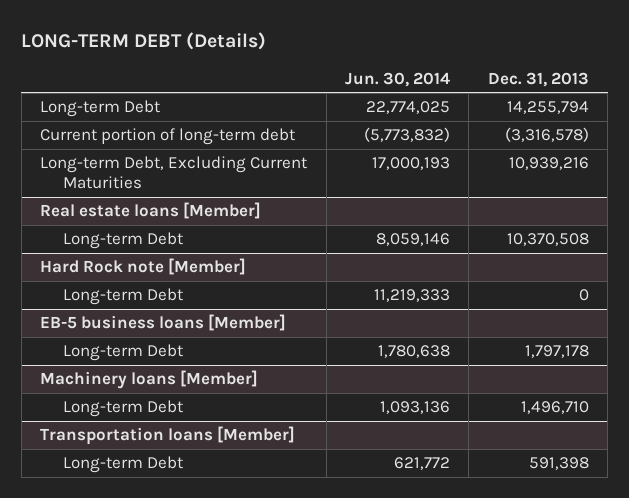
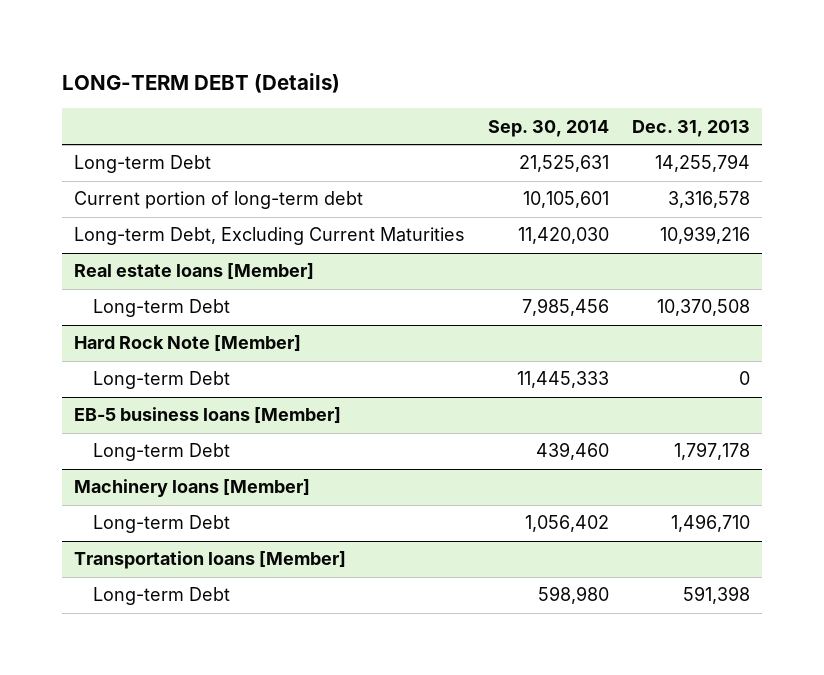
[344,71,450,87] Jun. 30, 2014 -> none
none -> [488,119,610,137] Sep. 30, 2014
[504,127,589,143] (3,316,578) -> [668,191,751,209] 3,316,578
[40,258,247,276] Hard Rock note [Member] -> [74,335,302,353] Hard Rock Note [Member]

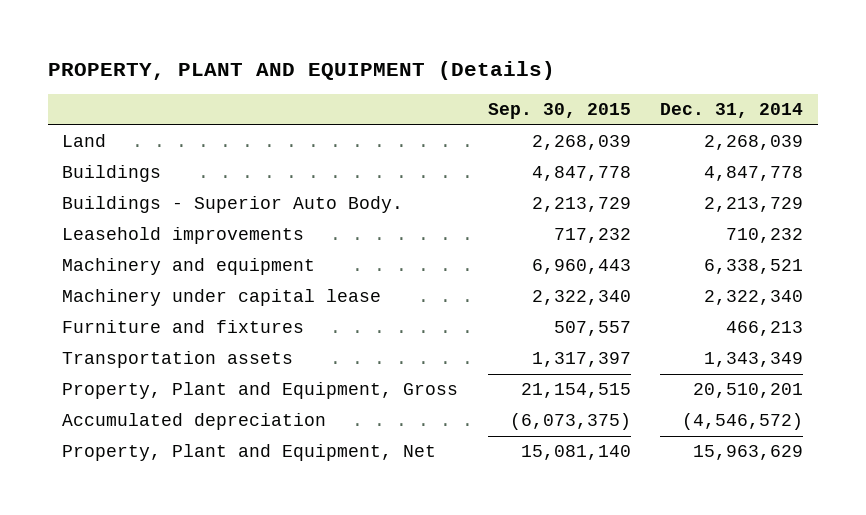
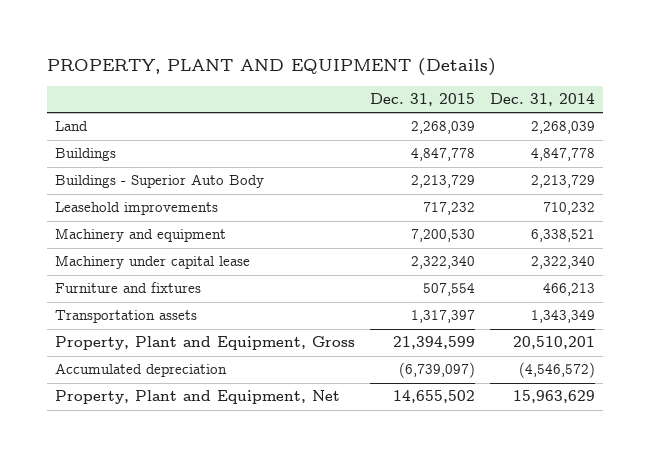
[487,103,631,120] Sep. 30, 2015 -> none
none -> [369,93,475,107] Dec. 31, 2015
[62,196,404,214] Buildings - Superior Auto Body. -> [54,174,264,189] Buildings - Superior Auto Body

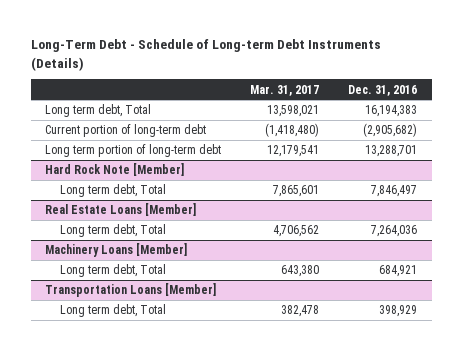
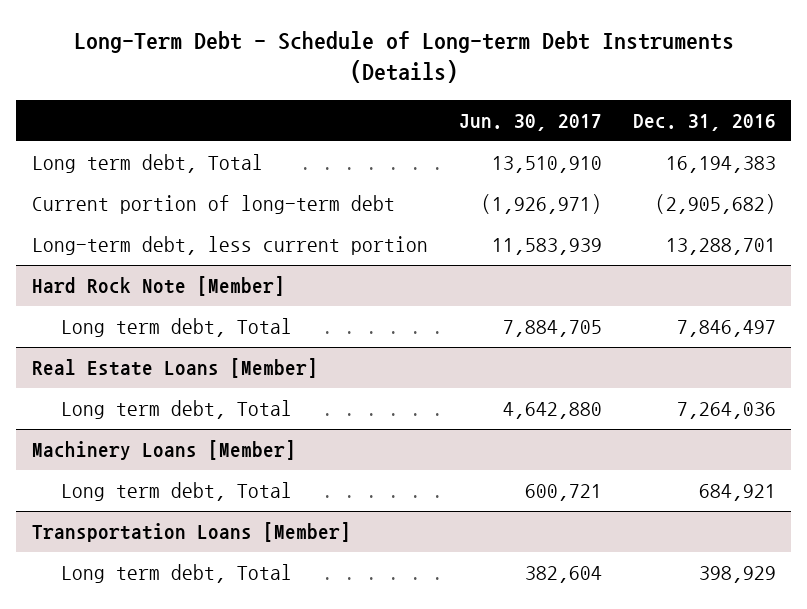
[250,84,320,96] Mar. 31, 2017 -> none
none -> [458,113,602,131] Jun. 30, 2017
[45,144,222,158] Long term portion of long-term debt -> [31,235,428,255] Long-term debt, less current portion

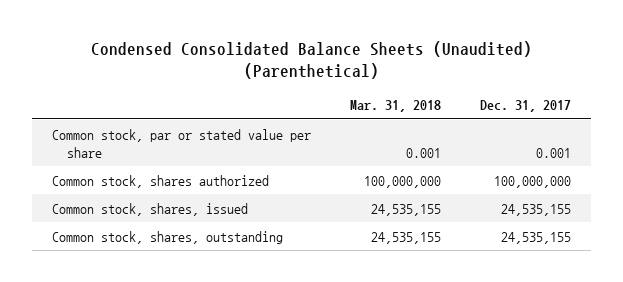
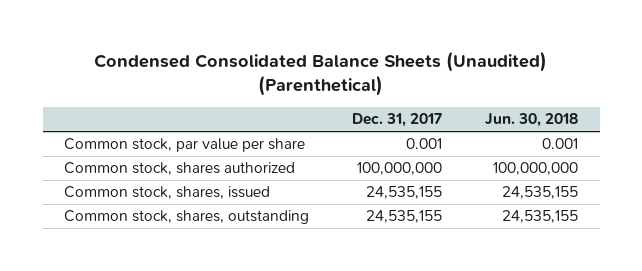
[350,100,442,113] Mar. 31, 2018 -> none
none -> [485,113,579,128] Jun. 30, 2018
[51,128,311,159] Common stock, par or stated value per share -> [64,138,306,153] Common stock, par value per share

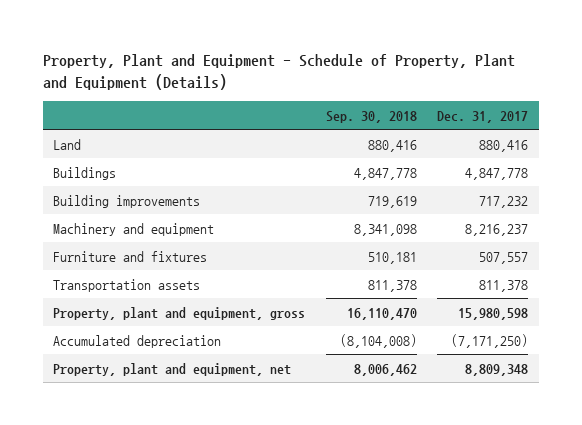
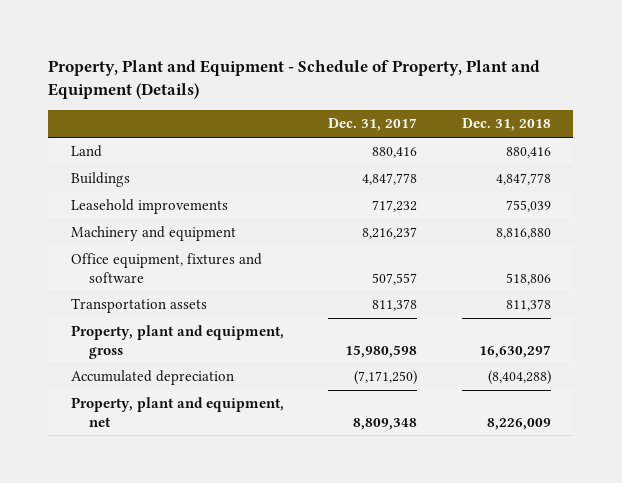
[325,110,417,123] Sep. 30, 2018 -> none
none -> [462,118,552,132] Dec. 31, 2018
[53,194,201,208] Building improvements -> [70,199,228,215] Leasehold improvements
[53,250,208,262] Furniture and fixtures -> [70,253,262,283] Office equipment, fixtures and software

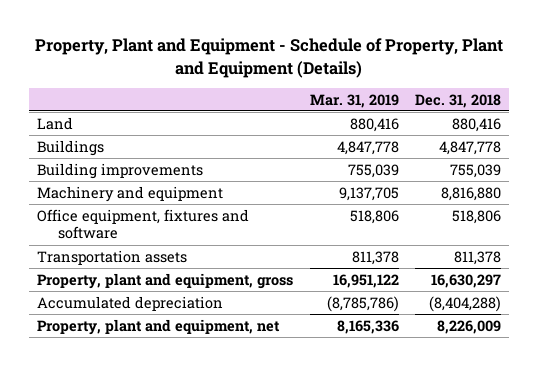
[328,118,418,132] Dec. 31, 2017 -> none
none -> [309,93,399,108] Mar. 31, 2019
[70,199,228,215] Leasehold improvements -> [37,162,204,179] Building improvements

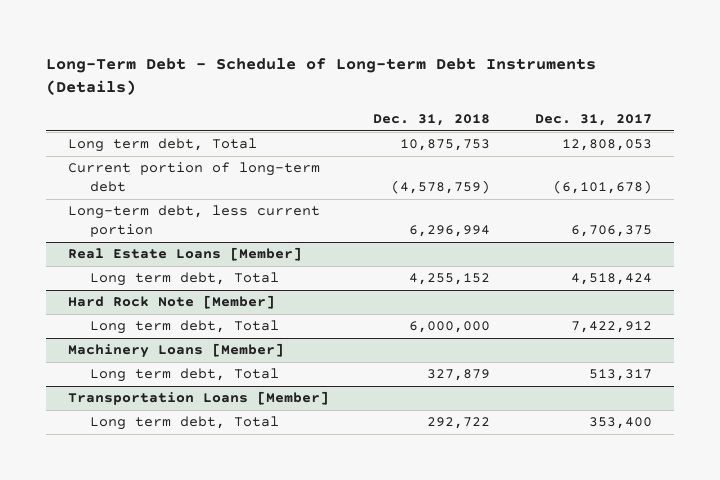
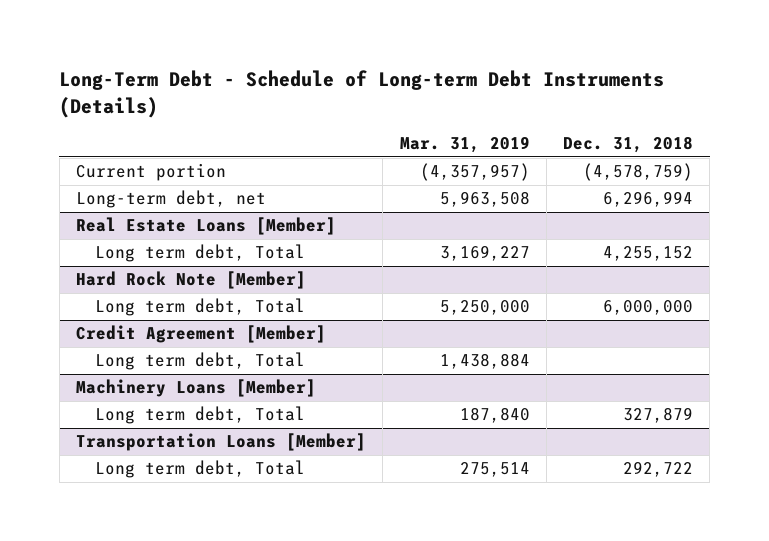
[534,114,652,127] Dec. 31, 2017 -> none
none -> [399,136,530,154] Mar. 31, 2019
[67,138,257,153] Long term debt, Total -> none
[67,162,320,193] Current portion of long-term debt -> [76,163,227,182] Current portion
[67,205,320,238] Long-term debt, less current portion -> [76,190,267,209] Long-term debt, net
none -> [76,325,327,344] Credit Agreement [Member]
none -> [94,352,305,371] Long term debt, Total

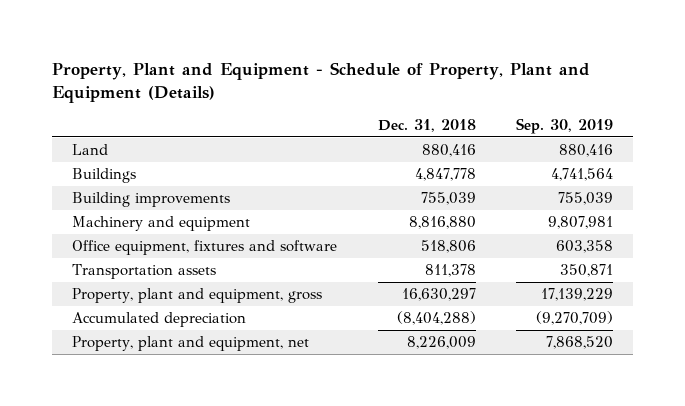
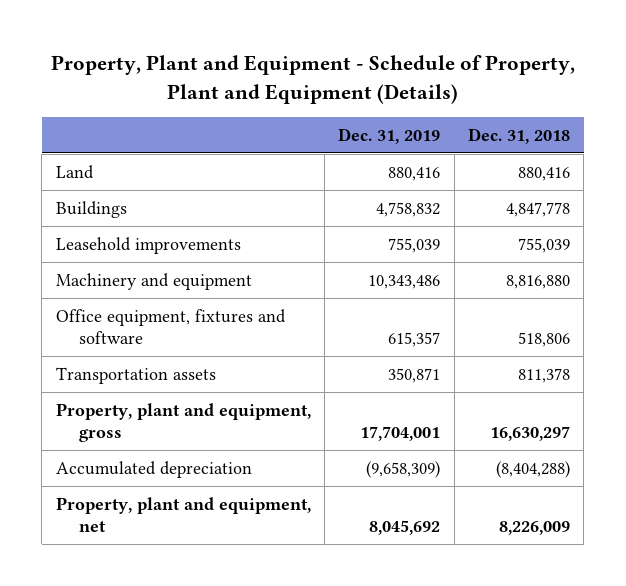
[516,117,614,134] Sep. 30, 2019 -> none
none -> [338,127,441,144] Dec. 31, 2019
[72,192,231,208] Building improvements -> [55,236,241,254] Leasehold improvements

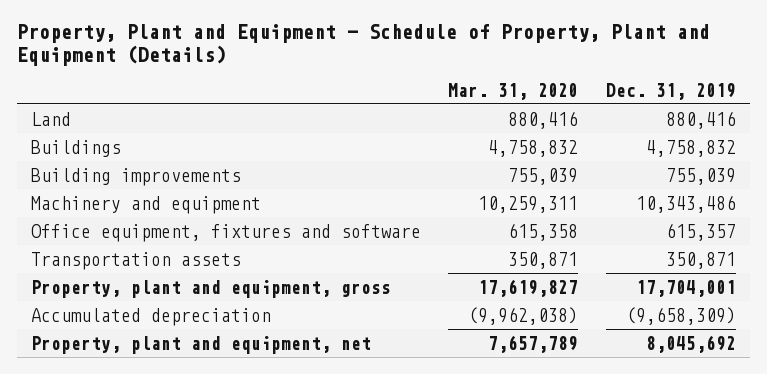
[467,127,570,144] Dec. 31, 2018 -> none
none -> [448,82,579,100] Mar. 31, 2020
[55,236,241,254] Leasehold improvements -> [30,167,241,186] Building improvements

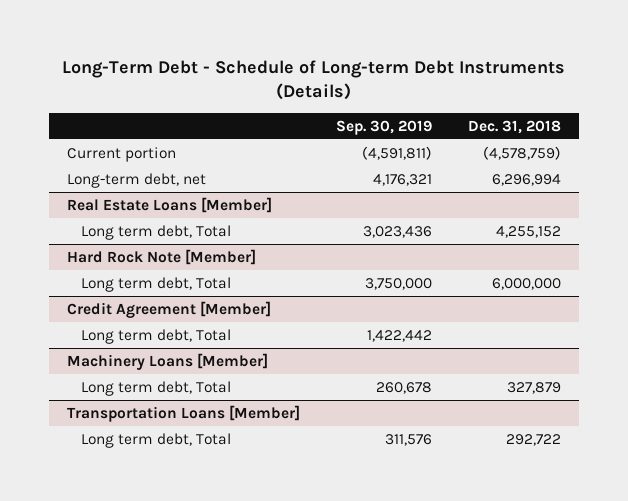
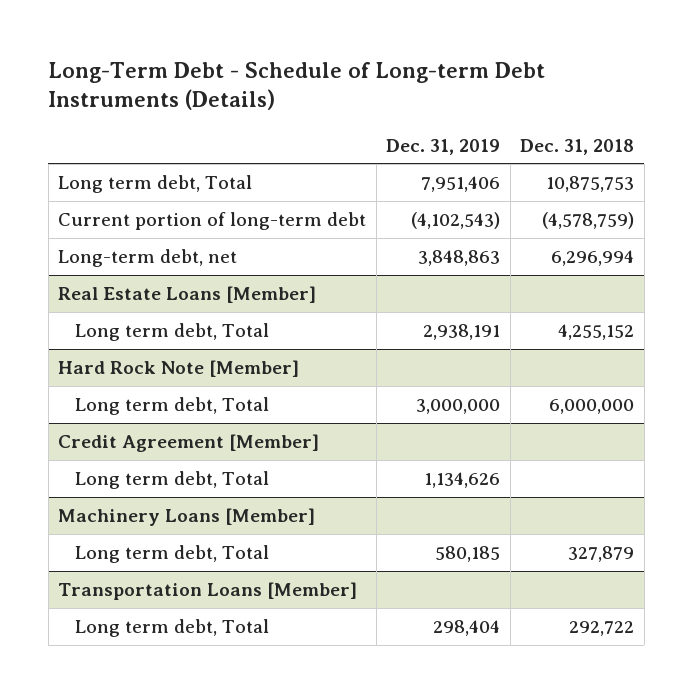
[336,119,433,135] Sep. 30, 2019 -> none
none -> [386,138,501,155] Dec. 31, 2019
none -> [58,174,253,193] Long term debt, Total
[66,146,176,162] Current portion -> [58,211,367,230] Current portion of long-term debt

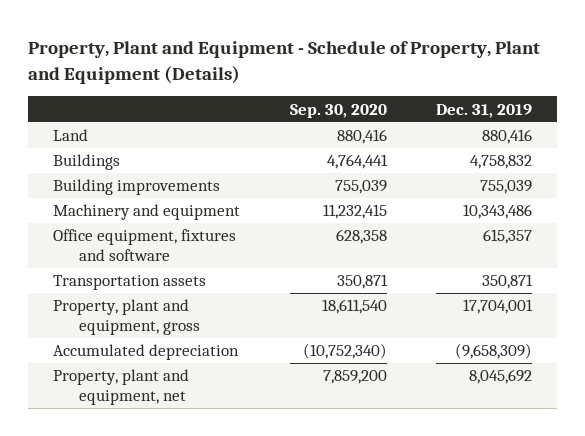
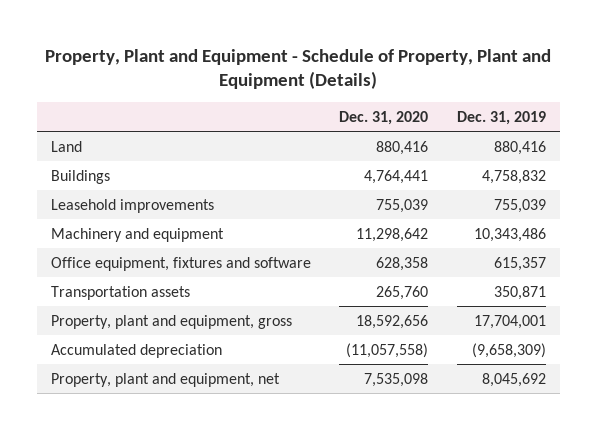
[289,103,387,118] Sep. 30, 2020 -> none
none -> [339,111,429,126] Dec. 31, 2020
[53,179,221,196] Building improvements -> [51,198,215,213] Leasehold improvements

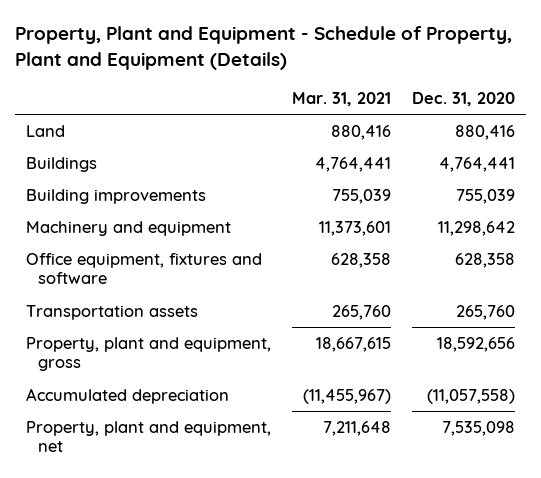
[456,111,546,126] Dec. 31, 2019 -> none
none -> [292,92,392,107] Mar. 31, 2021
[51,198,215,213] Leasehold improvements -> [25,188,206,204] Building improvements

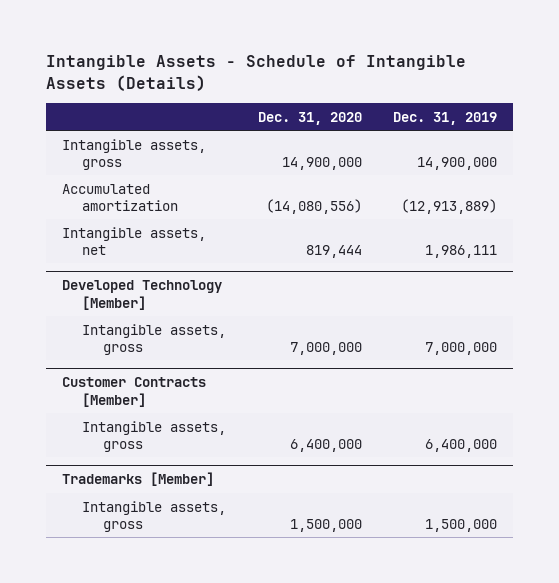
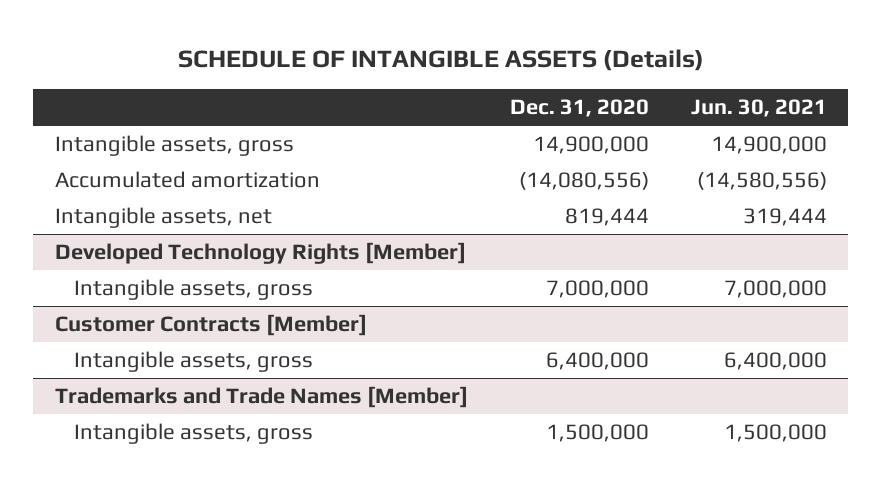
[45,55,466,92] Intangible Assets - Schedule of Intangible Assets (Details) -> [177,49,704,72] SCHEDULE OF INTANGIBLE ASSETS (Details)
[393,111,498,125] Dec. 31, 2019 -> none
none -> [691,99,828,118] Jun. 30, 2021
[61,280,222,310] Developed Technology [Member] -> [54,242,466,265] Developed Technology Rights [Member]
[61,472,214,487] Trademarks [Member] -> [54,386,468,409] Trademarks and Trade Names [Member]

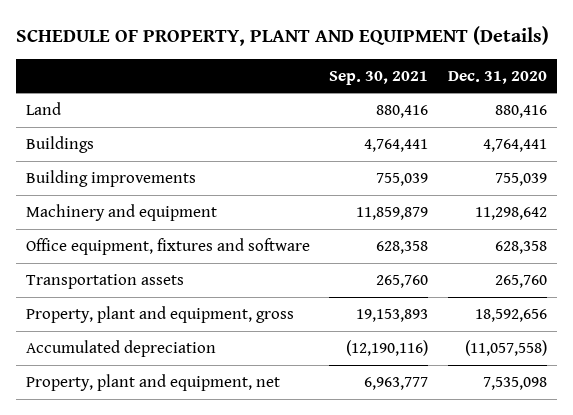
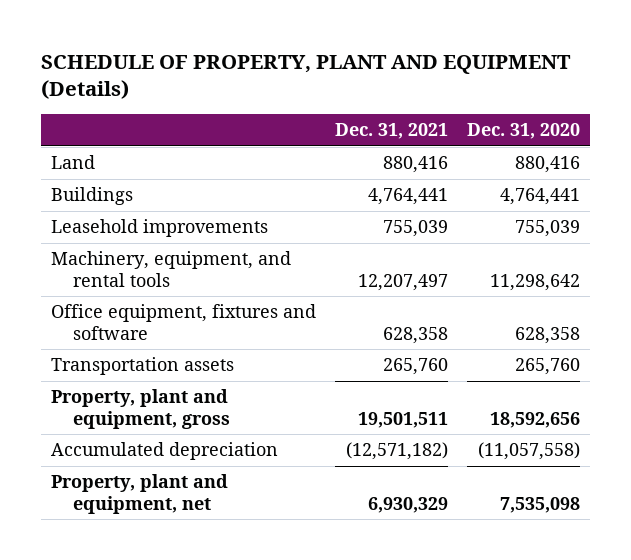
[329,70,429,85] Sep. 30, 2021 -> none
none -> [334,123,448,140] Dec. 31, 2021
[25,170,196,188] Building improvements -> [50,219,268,238] Leasehold improvements
[25,204,217,222] Machinery and equipment -> [50,251,291,287] Machinery, equipment, and rental tools

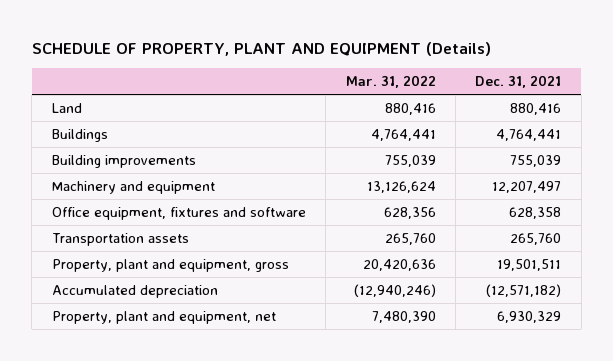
[467,123,581,140] Dec. 31, 2020 -> none
none -> [345,75,436,89] Mar. 31, 2022
[50,219,268,238] Leasehold improvements -> [51,154,196,168] Building improvements
[50,251,291,287] Machinery, equipment, and rental tools -> [51,180,215,194] Machinery and equipment

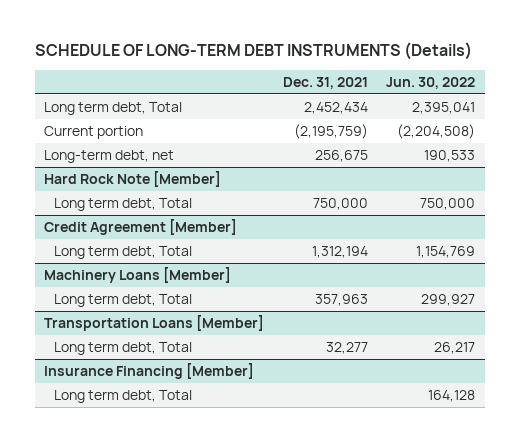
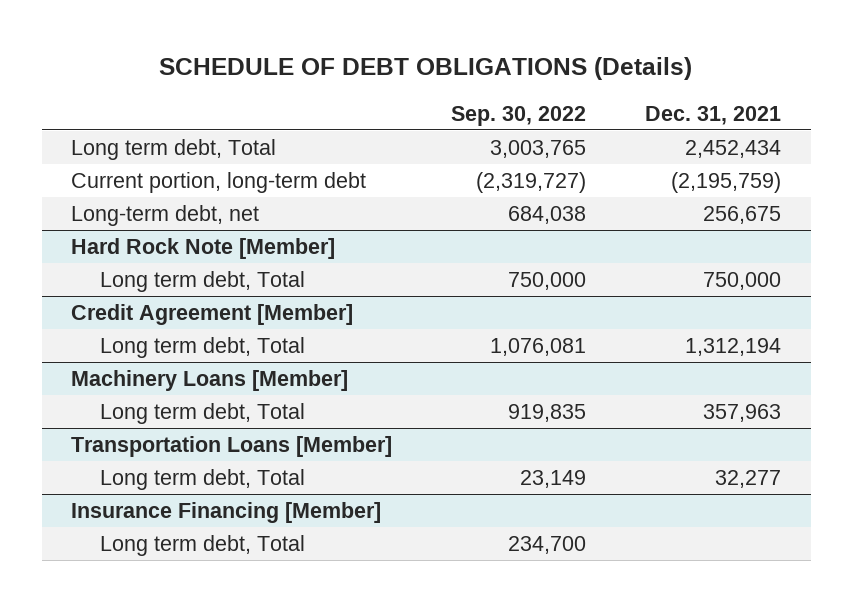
[34,41,472,60] SCHEDULE OF LONG-TERM DEBT INSTRUMENTS (Details) -> [159,57,693,81] SCHEDULE OF DEBT OBLIGATIONS (Details)
[386,76,476,89] Jun. 30, 2022 -> none
none -> [451,105,587,126] Sep. 30, 2022
[43,125,143,139] Current portion -> [71,171,367,193] Current portion, long-term debt

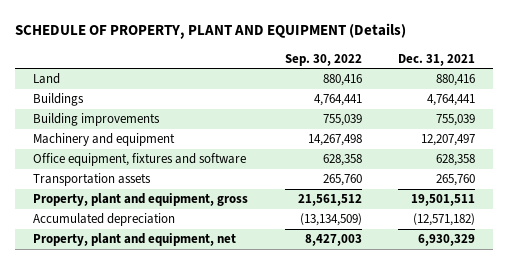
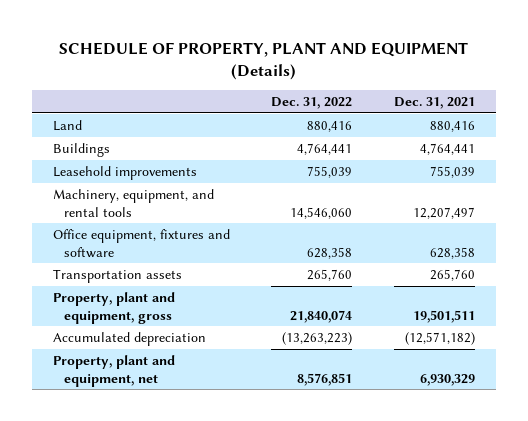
[284,53,362,66] Sep. 30, 2022 -> none
none -> [271,96,353,109] Dec. 31, 2022
[33,113,161,127] Building improvements -> [52,165,197,180] Leasehold improvements
[33,133,176,147] Machinery and equipment -> [52,188,214,217] Machinery, equipment, and rental tools

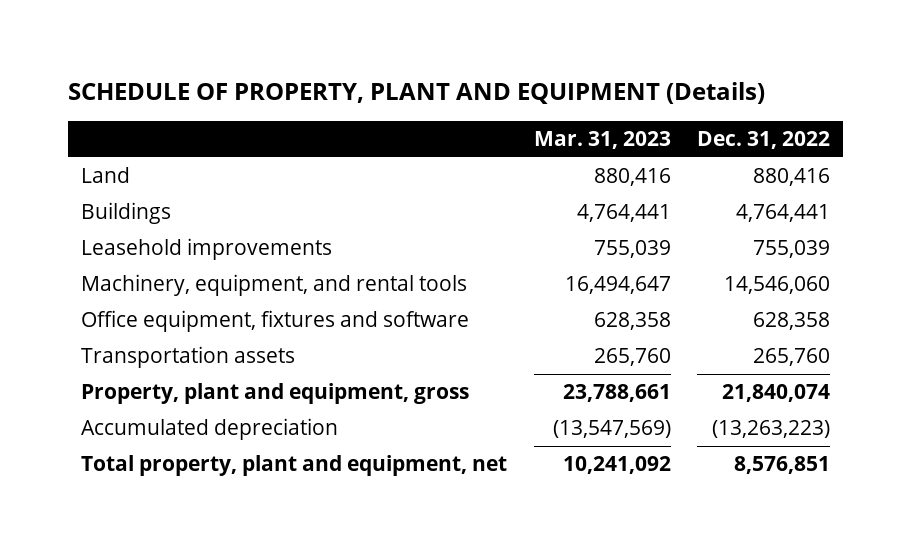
[394,96,476,109] Dec. 31, 2021 -> none
none -> [533,131,671,150] Mar. 31, 2023
[52,354,175,387] Property, plant and equipment, net -> [81,455,508,477] Total property, plant and equipment, net

